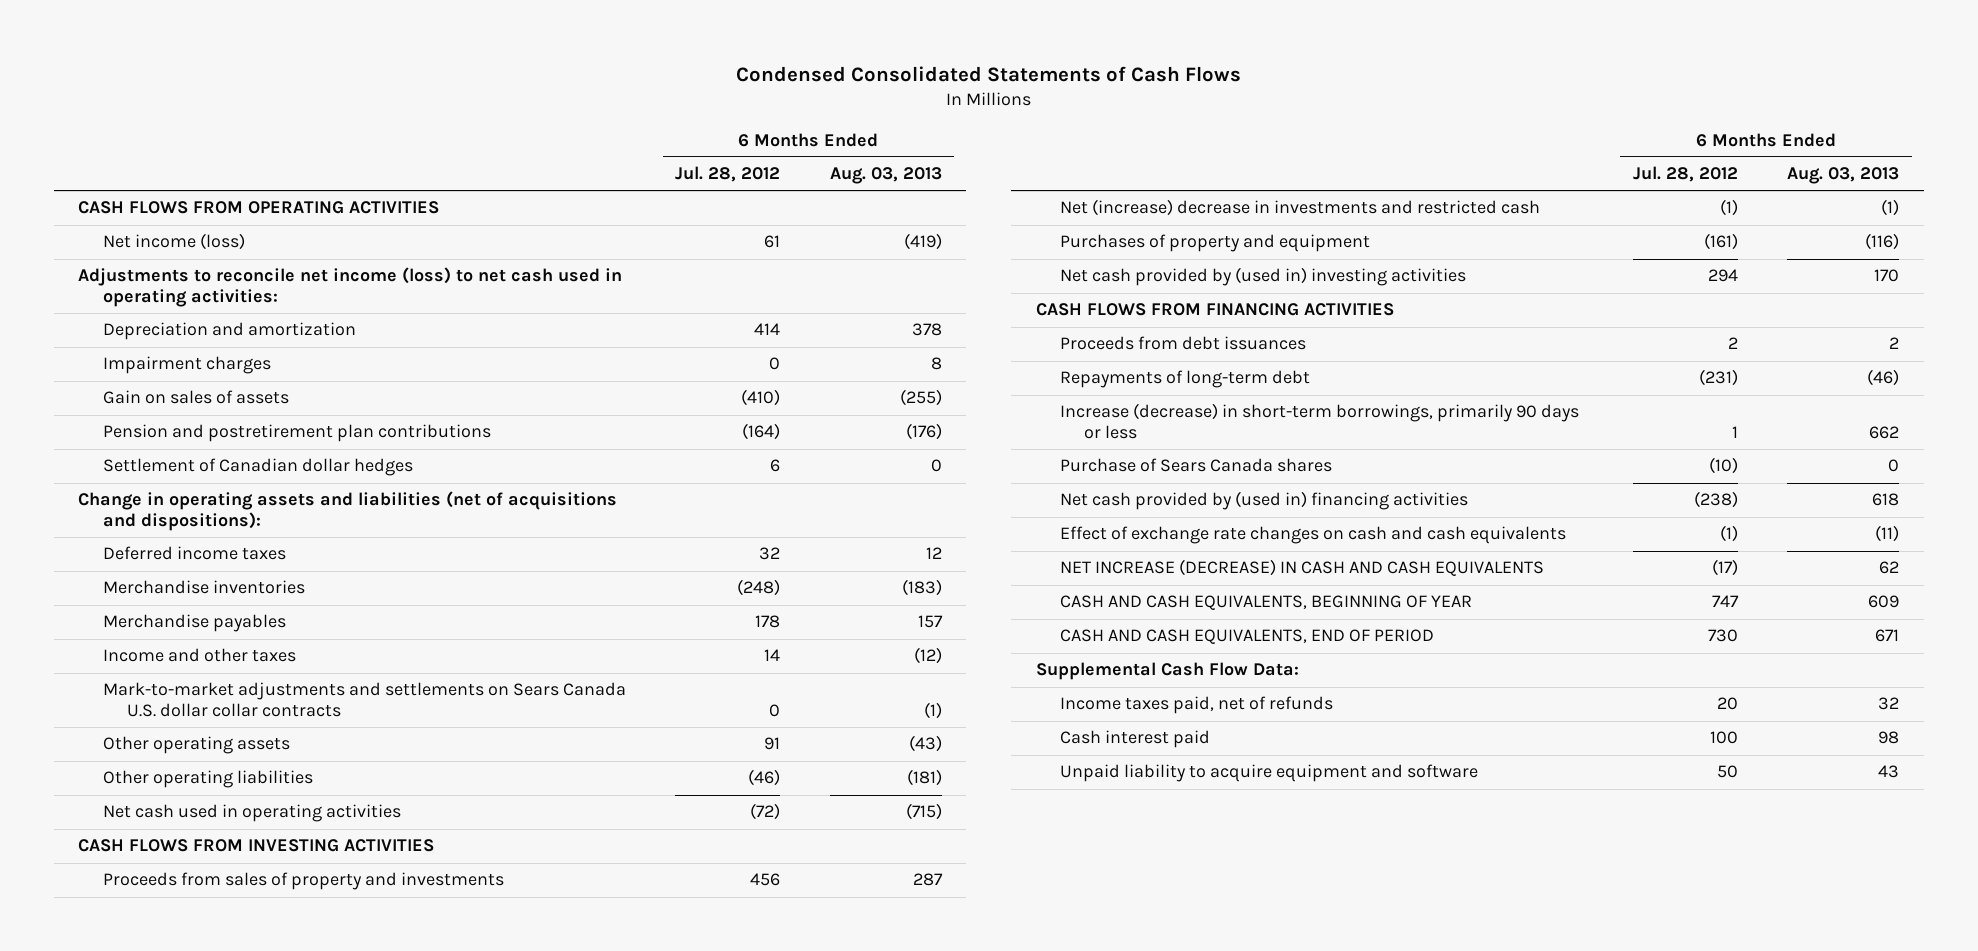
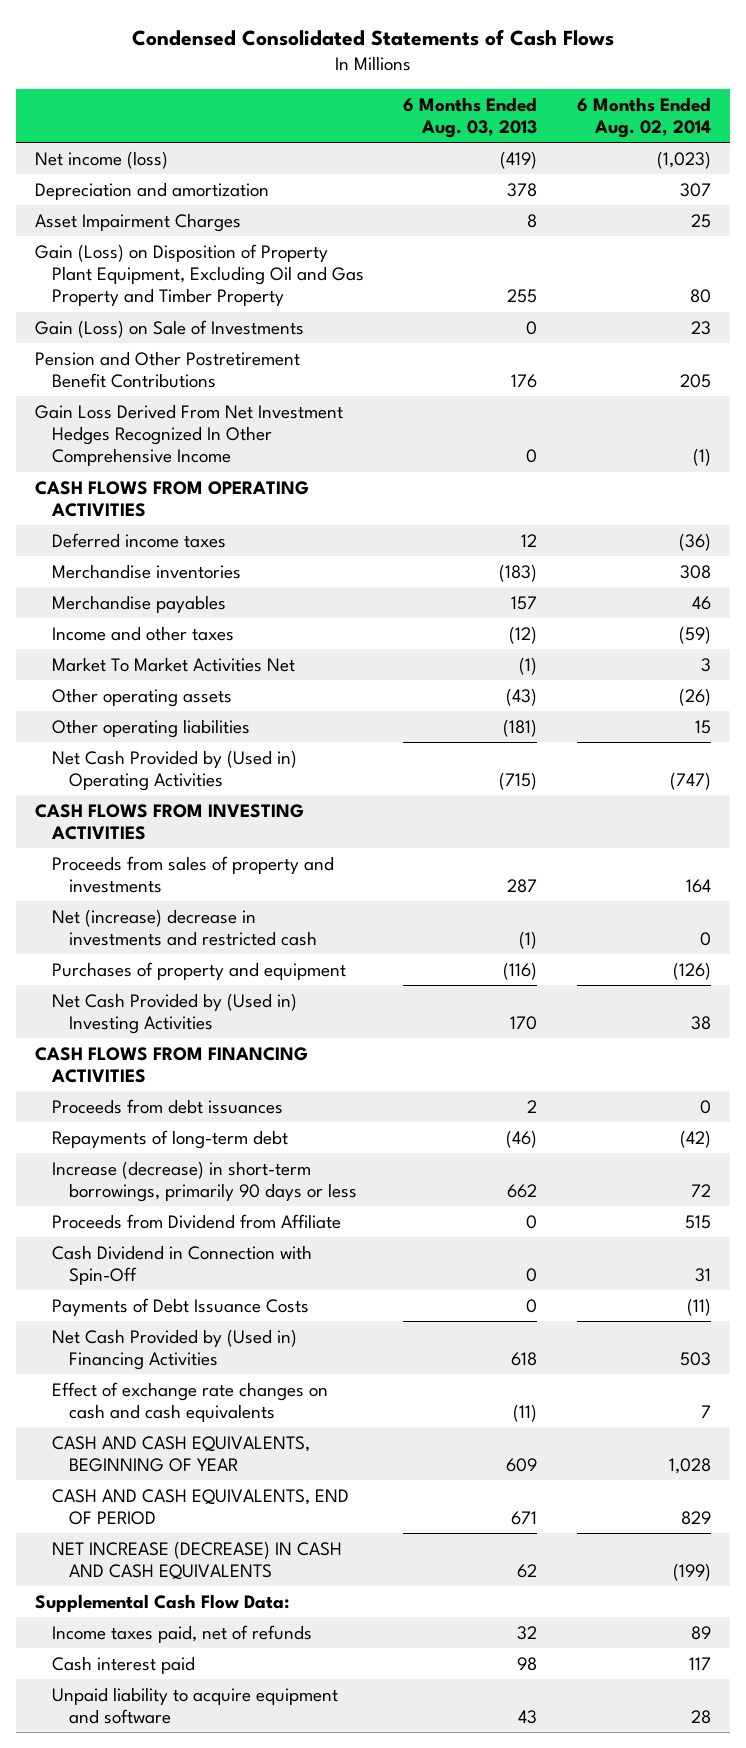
[675,166,781,183] Jul. 28, 2012 -> none
none -> [576,96,711,138] 6 Months Ended Aug. 02, 2014
[78,267,623,308] Adjustments to reconcile net income (loss) to net cash used in operating activities: -> none
[78,491,618,532] Change in operating assets and liabilities (net of acquisitions and dispositions): -> none
[102,356,271,375] Impairment charges -> [35,212,242,232] Asset Impairment Charges
[102,390,289,405] Gain on sales of assets -> [35,243,364,307] Gain (Loss) on Disposition of Property Plant Equipment, Excluding Oil and Gas Property and Timber Property
[899,389,942,407] (255) -> [507,289,538,304] 255
none -> [35,319,305,338] Gain (Loss) on Sale of Investments
[102,424,491,443] Pension and postretirement plan contributions -> [35,350,301,389] Pension and Other Postretirement Benefit Contributions
[905,423,942,441] (176) -> [511,374,538,389] 176
[102,458,413,477] Settlement of Canadian dollar hedges -> [35,403,344,467] Gain Loss Derived From Net Investment Hedges Recognized In Other Comprehensive Income
[78,201,440,215] CASH FLOWS FROM OPERATING ACTIVITIES -> [35,480,310,518] CASH FLOWS FROM OPERATING ACTIVITIES
[102,682,626,718] Mark-to-market adjustments and settlements on Sears Canada U.S. dollar collar contracts -> [51,656,295,672] Market To Market Activities Net
[102,804,401,823] Net cash used in operating activities -> [51,749,297,792] Net Cash Provided by (Used in) Operating Activities
[1060,267,1467,287] Net cash provided by (used in) investing activities -> [51,992,297,1035] Net Cash Provided by (Used in) Investing Activities
[1060,458,1333,473] Purchase of Sears Canada shares -> none
none -> [51,1213,341,1229] Proceeds from Dividend from Affiliate
none -> [51,1244,312,1286] Cash Dividend in Connection with Spin-Off
none -> [51,1297,309,1316] Payments of Debt Issuance Costs
[1060,491,1469,511] Net cash provided by (used in) financing activities -> [51,1328,297,1371] Net Cash Provided by (Used in) Financing Activities
[1060,559,1545,578] NET INCREASE (DECREASE) IN CASH AND CASH EQUIVALENTS -> [51,1540,342,1581] NET INCREASE (DECREASE) IN CASH AND CASH EQUIVALENTS

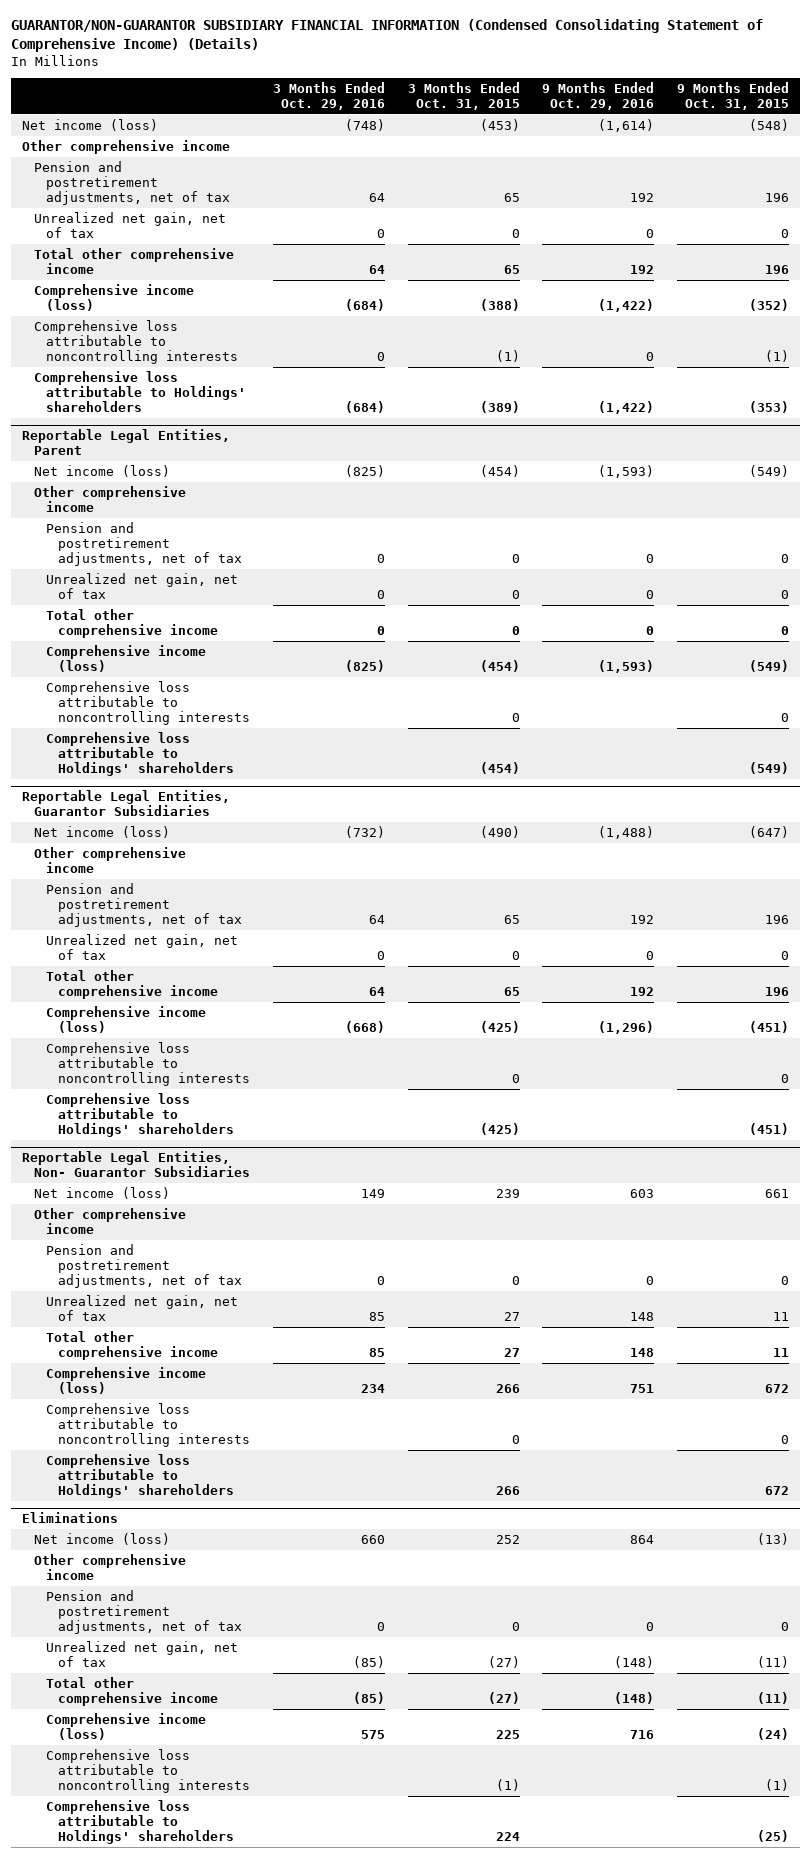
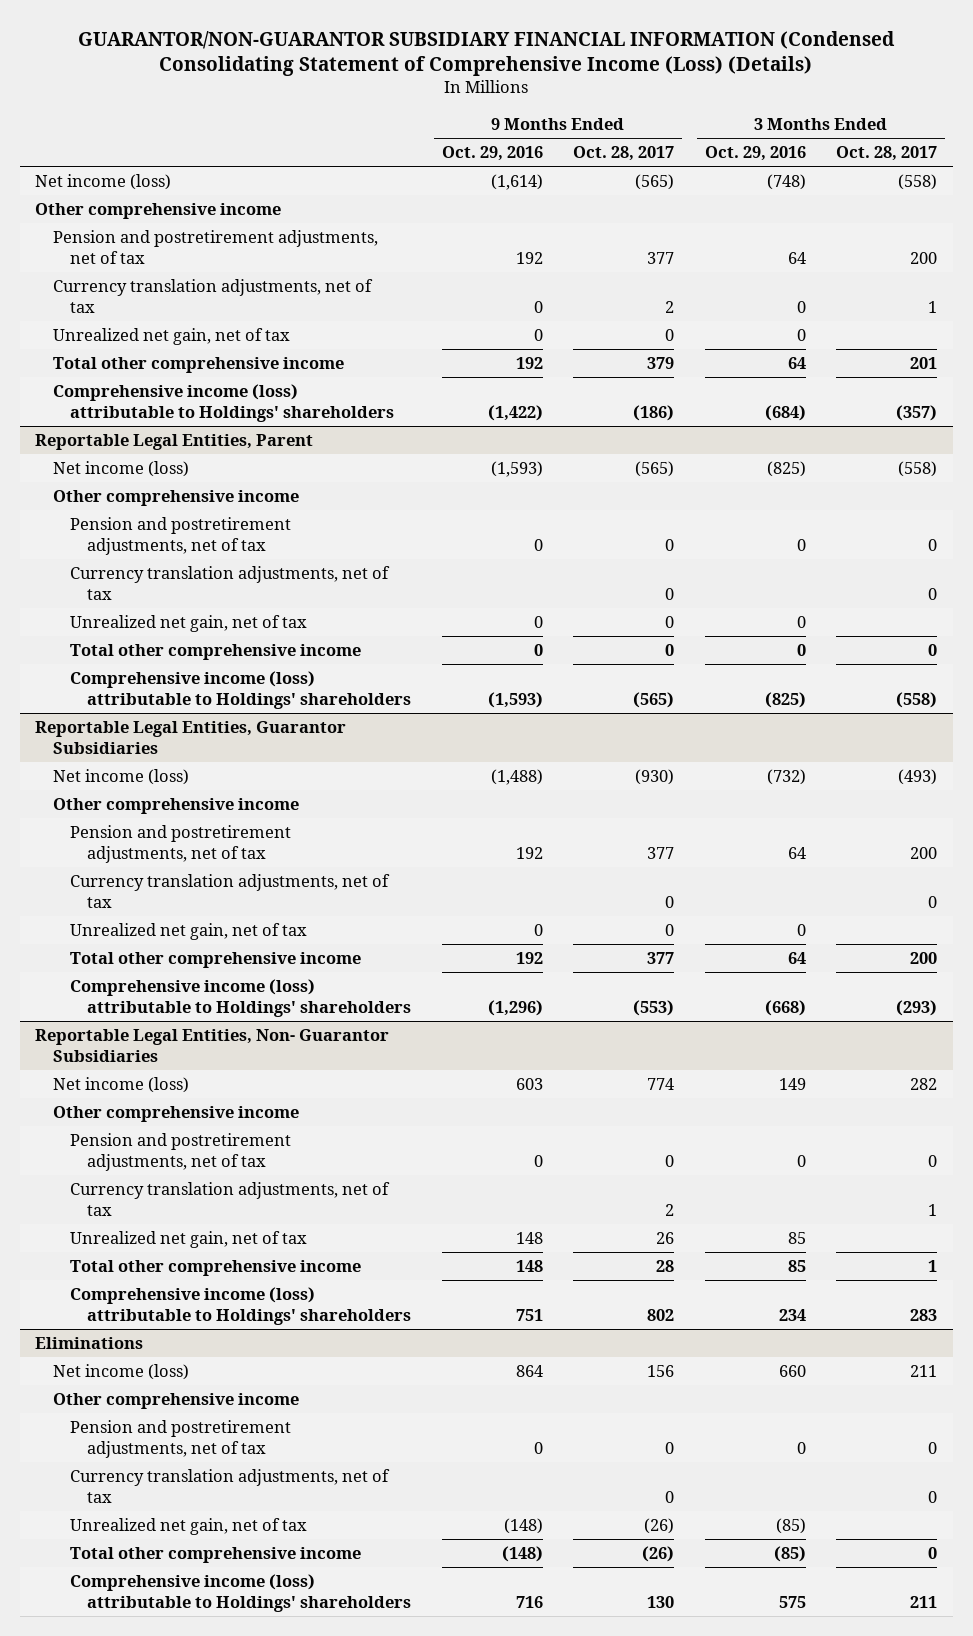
[10,18,763,53] GUARANTOR/NON-GUARANTOR SUBSIDIARY FINANCIAL INFORMATION (Condensed Consolidating Statement of Comprehensive Income) (Details) -> [78,30,896,77] GUARANTOR/NON-GUARANTOR SUBSIDIARY FINANCIAL INFORMATION (Condensed Consolidating Statement of Comprehensive Income (Loss) (Details)
[407,81,520,110] 3 Months Ended Oct. 31, 2015 -> none
[676,81,789,110] 9 Months Ended Oct. 31, 2015 -> none
none -> [573,146,675,162] Oct. 28, 2017
none -> [836,146,938,162] Oct. 28, 2017
none -> [52,278,373,313] Currency translation adjustments, net of tax
[34,319,239,365] Comprehensive loss attributable to noncontrolling interests -> none
[34,370,247,413] Comprehensive loss attributable to Holdings' shareholders -> none
[34,283,195,311] Comprehensive income (loss) -> [52,383,394,422] Comprehensive income (loss) attributable to Holdings' shareholders
none -> [69,565,390,600] Currency translation adjustments, net of tax
[46,680,251,726] Comprehensive loss attributable to noncontrolling interests -> none
[46,731,235,777] Comprehensive loss attributable to Holdings' shareholders -> none
[46,644,207,672] Comprehensive income (loss) -> [69,670,411,709] Comprehensive income (loss) attributable to Holdings' shareholders
none -> [69,873,390,908] Currency translation adjustments, net of tax
[46,1041,251,1087] Comprehensive loss attributable to noncontrolling interests -> none
[46,1092,235,1138] Comprehensive loss attributable to Holdings' shareholders -> none
[46,1005,207,1033] Comprehensive income (loss) -> [69,978,411,1017] Comprehensive income (loss) attributable to Holdings' shareholders
none -> [69,1181,390,1216] Currency translation adjustments, net of tax
[46,1402,251,1448] Comprehensive loss attributable to noncontrolling interests -> none
[46,1453,235,1499] Comprehensive loss attributable to Holdings' shareholders -> none
[46,1366,207,1394] Comprehensive income (loss) -> [69,1286,411,1325] Comprehensive income (loss) attributable to Holdings' shareholders
none -> [69,1468,390,1503] Currency translation adjustments, net of tax
[46,1748,251,1794] Comprehensive loss attributable to noncontrolling interests -> none
[46,1799,235,1845] Comprehensive loss attributable to Holdings' shareholders -> none
[46,1712,207,1740] Comprehensive income (loss) -> [69,1573,411,1612] Comprehensive income (loss) attributable to Holdings' shareholders

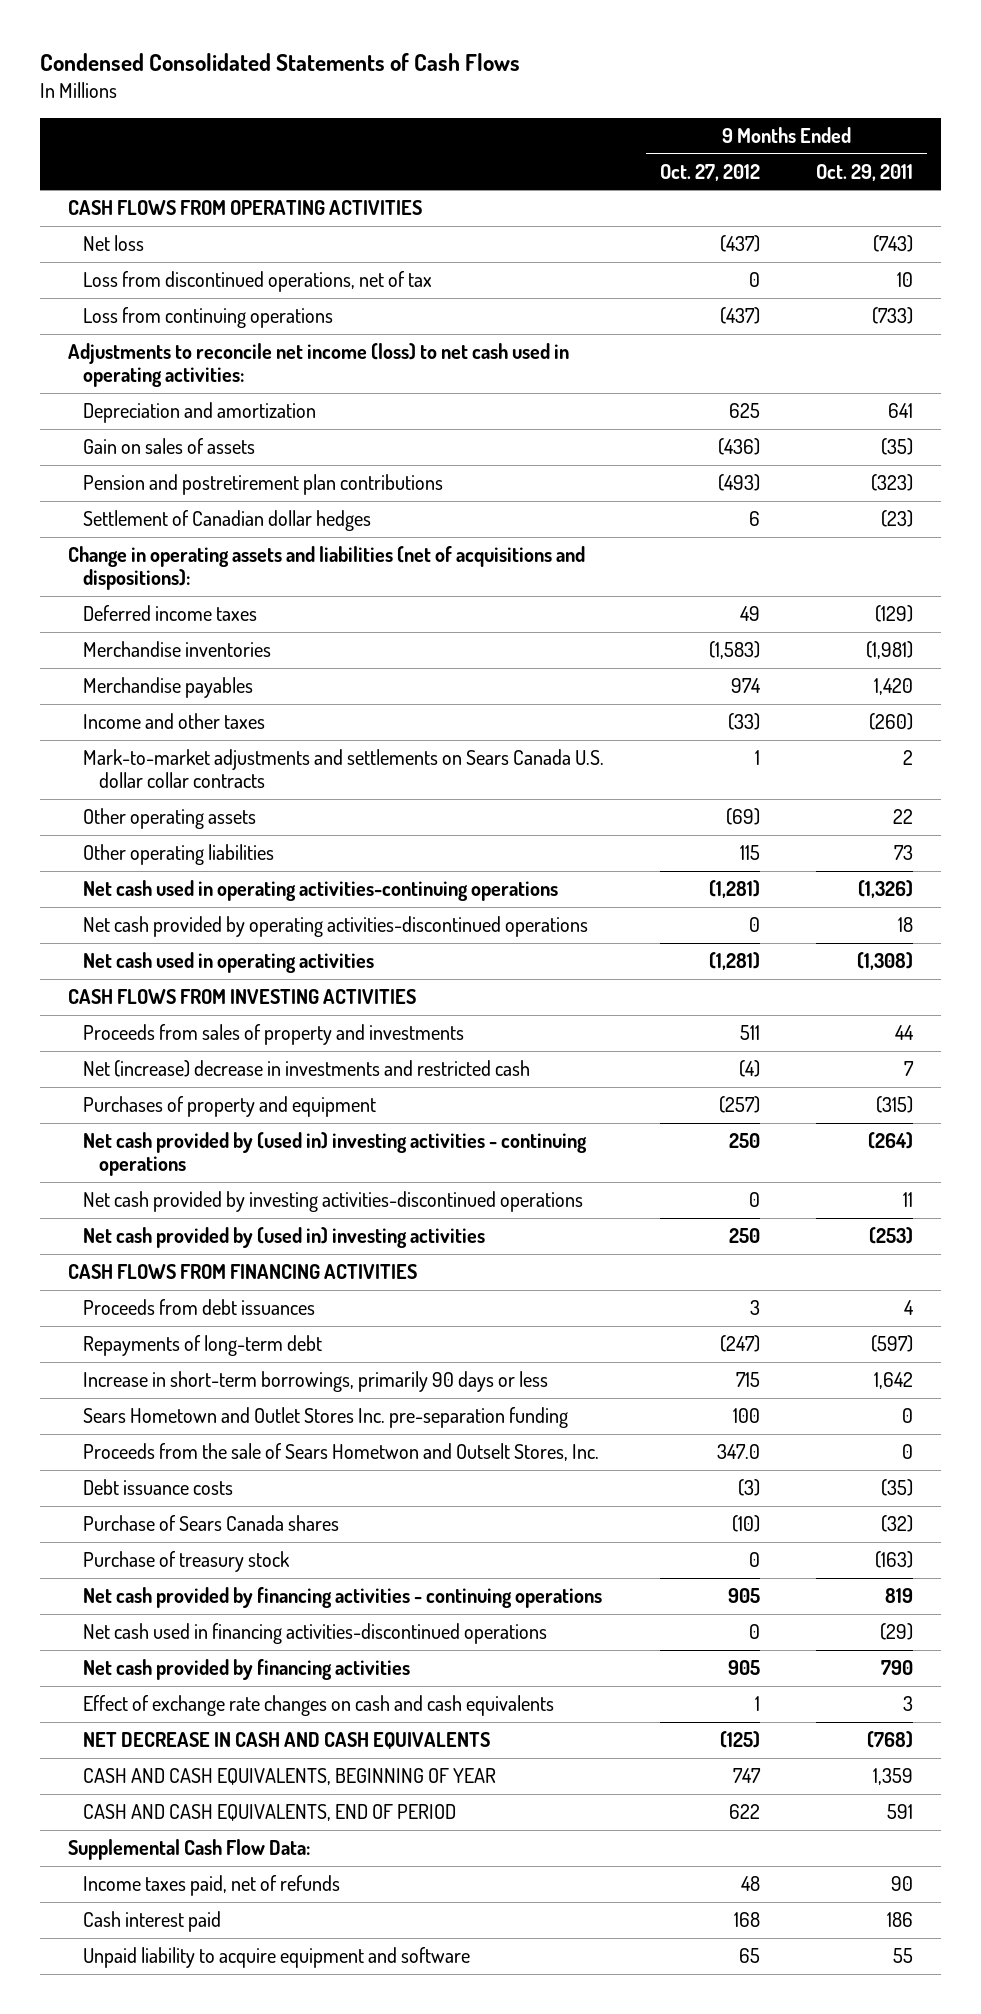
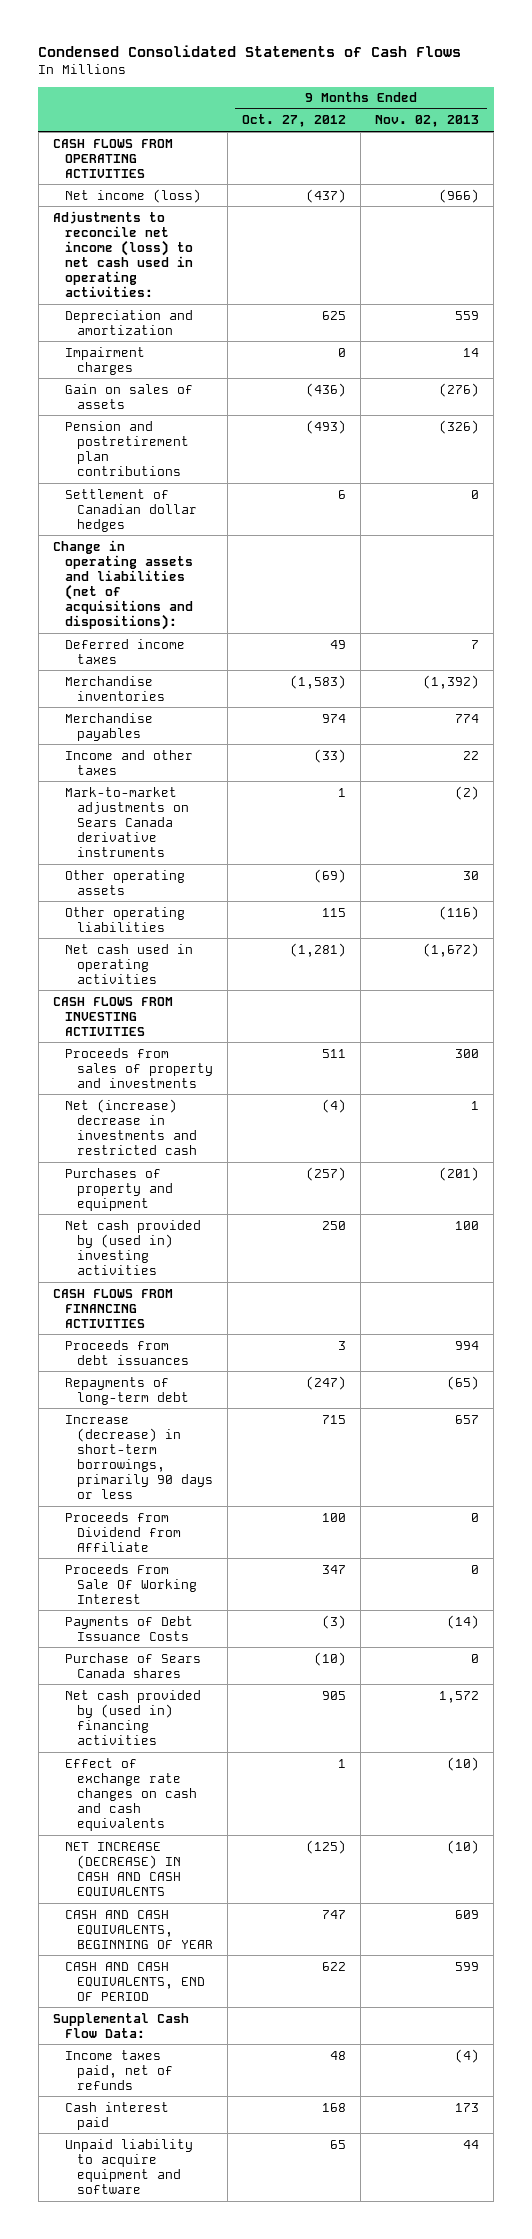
[816,163,914,181] Oct. 29, 2011 -> none
none -> [375,115,480,128] Nov. 02, 2013
[83,271,433,293] Loss from discontinued operations, net of tax -> none
[83,307,334,329] Loss from continuing operations -> none
[83,235,145,252] Net loss -> [65,188,202,203] Net income (loss)
none -> [65,346,146,375] Impairment charges
[83,749,605,789] Mark-to-market adjustments and settlements on Sears Canada U.S. dollar collar contracts -> [65,786,190,857] Mark-to-market adjustments on Sears Canada derivative instruments
[83,880,559,902] Net cash used in operating activities-continuing operations -> none
[83,916,589,938] Net cash provided by operating activities-discontinued operations -> none
[83,1132,588,1177] Net cash provided by (used in) investing activities - continuing operations -> none
[83,1191,584,1213] Net cash provided by investing activities-discontinued operations -> none
[83,1371,549,1393] Increase in short-term borrowings, primarily 90 days or less -> [65,1414,214,1499] Increase (decrease) in short-term borrowings, primarily 90 days or less
[83,1407,569,1429] Sears Hometown and Outlet Stores Inc. pre-separation funding -> [65,1511,182,1552] Proceeds from Dividend from Affiliate
[83,1443,600,1462] Proceeds from the sale of Sears Hometwon and Outselt Stores, Inc. -> [65,1563,198,1604] Proceeds From Sale Of Working Interest
[717,1444,761,1460] 347.0 -> [322,1564,347,1574] 347
[83,1479,234,1496] Debt issuance costs -> [65,1615,194,1641] Payments of Debt Issuance Costs
[83,1551,291,1573] Purchase of treasury stock -> none
[83,1587,603,1609] Net cash provided by financing activities - continuing operations -> none
[83,1623,548,1645] Net cash used in financing activities-discontinued operations -> none
[83,1659,411,1681] Net cash provided by financing activities -> [65,1689,202,1745] Net cash provided by (used in) financing activities
[83,1732,491,1750] NET DECREASE IN CASH AND CASH EQUIVALENTS -> [65,1841,182,1897] NET INCREASE (DECREASE) IN CASH AND CASH EQUIVALENTS

